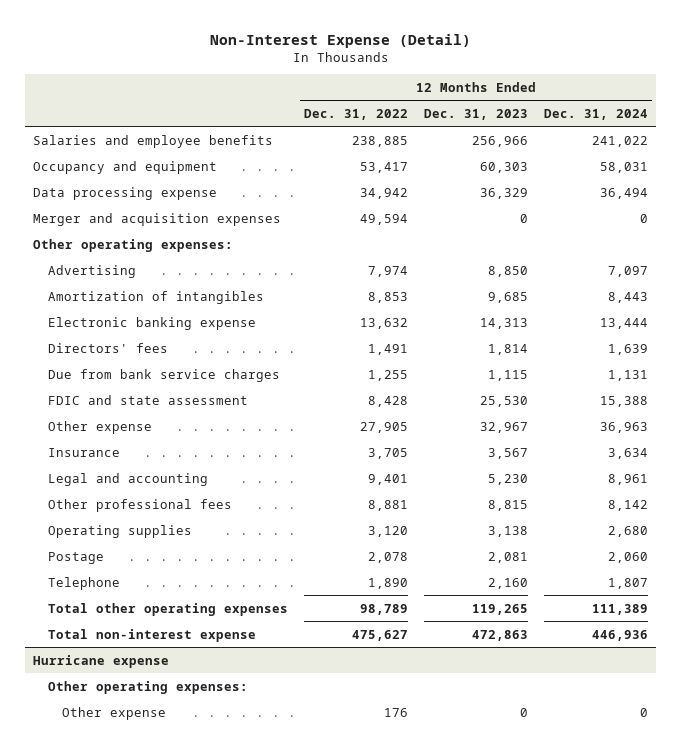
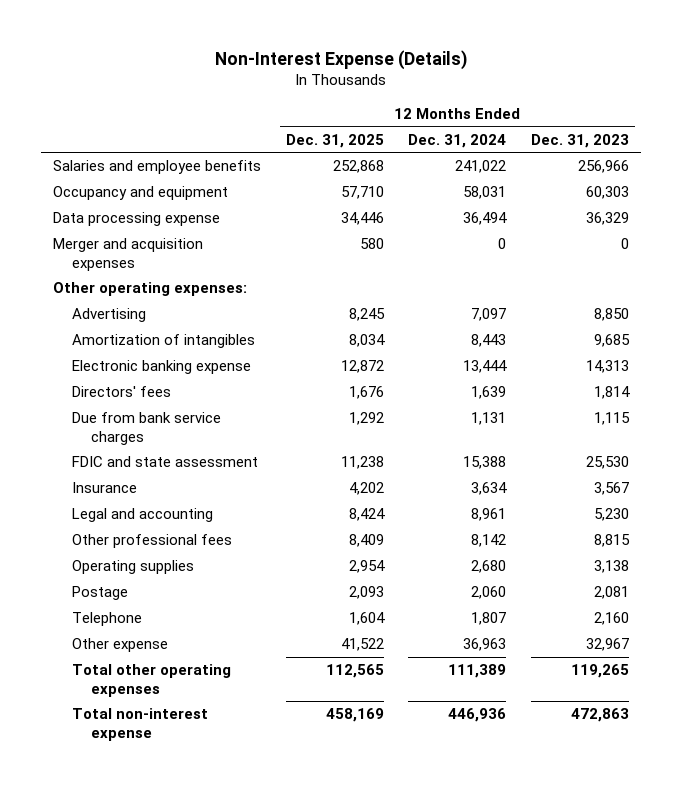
[209,33,471,48] Non-Interest Expense (Detail) -> [215,49,468,70] Non-Interest Expense (Details)
[303,108,408,120] Dec. 31, 2022 -> none
none -> [285,133,384,148] Dec. 31, 2025
[47,420,152,434] Other expense -> [72,638,169,653] Other expense
[33,654,170,668] Hurricane expense -> none
[47,680,248,694] Other operating expenses: -> none
[62,706,167,720] Other expense -> none

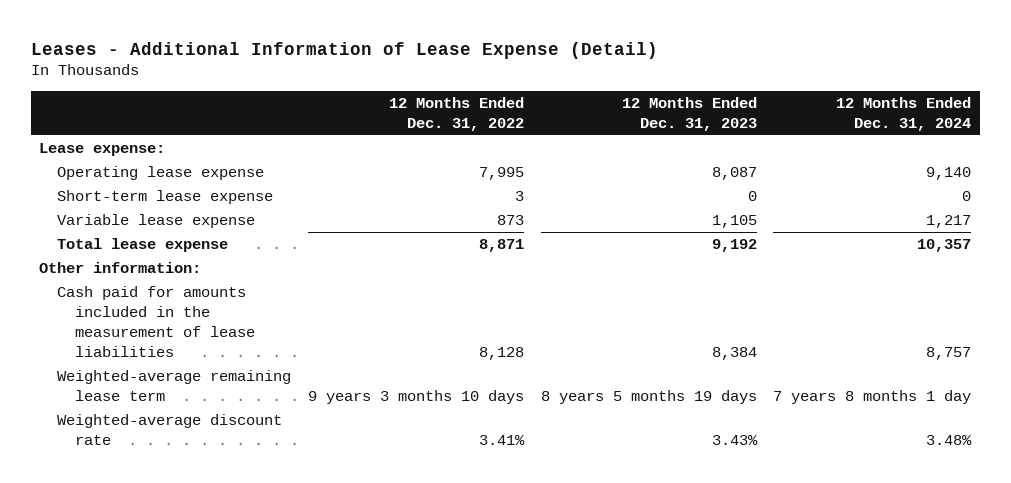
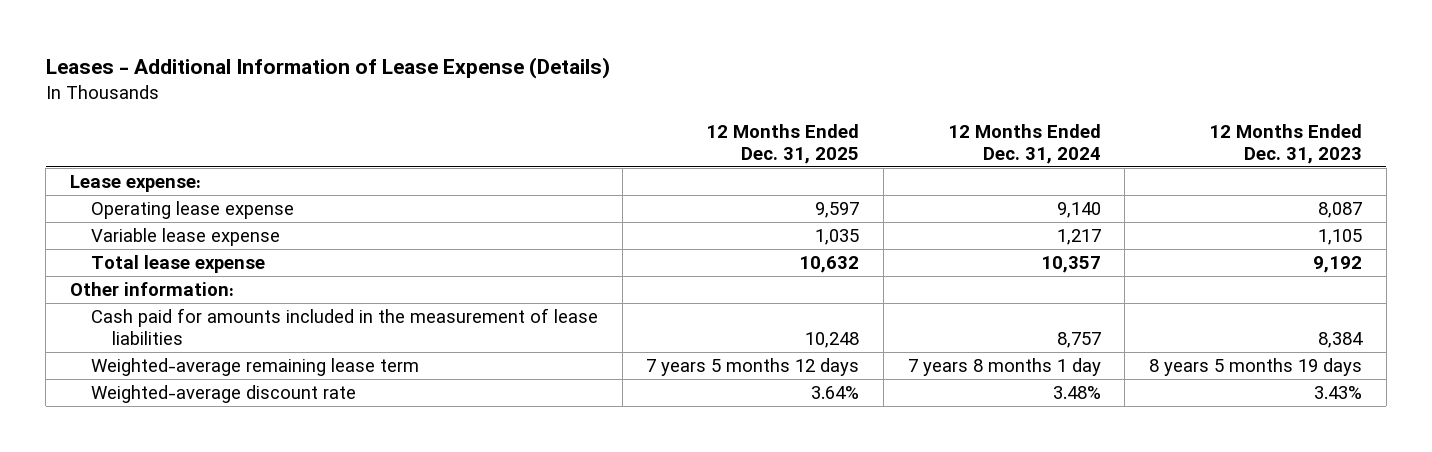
[31,41,659,59] Leases - Additional Information of Lease Expense (Detail) -> [45,57,610,80] Leases - Additional Information of Lease Expense (Details)
[388,96,524,131] 12 Months Ended Dec. 31, 2022 -> none
none -> [706,123,860,164] 12 Months Ended Dec. 31, 2025
[56,190,273,205] Short-term lease expense -> none

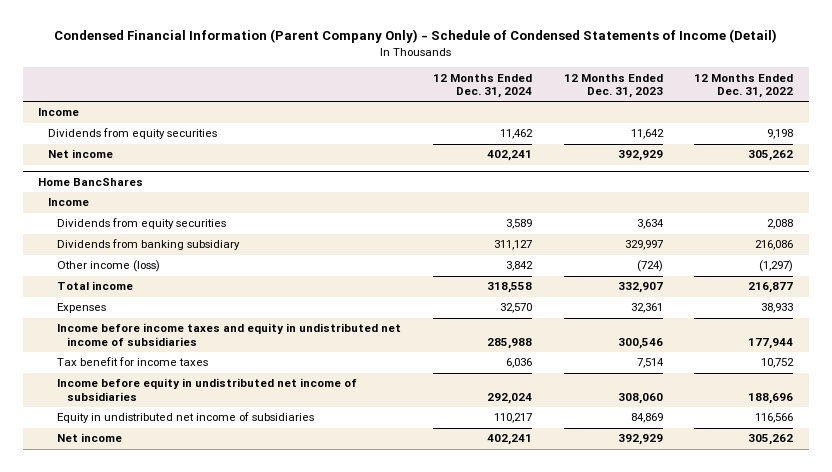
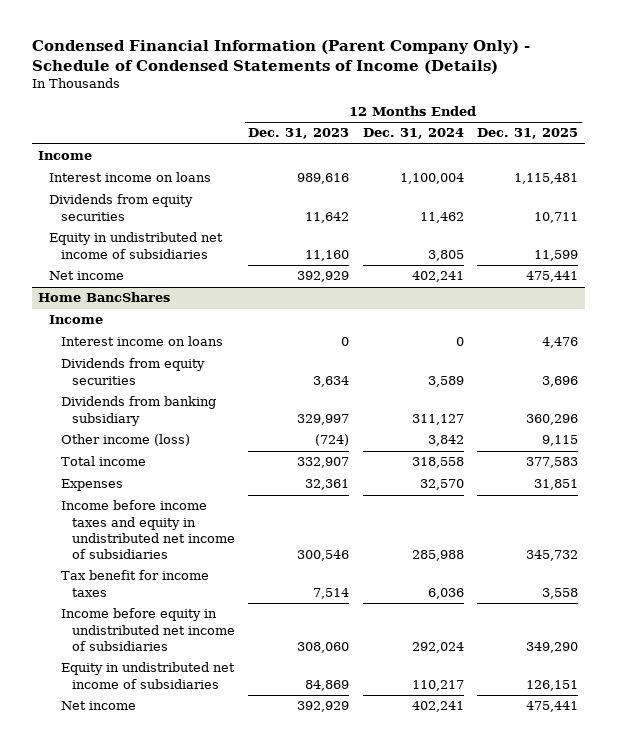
[53,29,777,44] Condensed Financial Information (Parent Company Only) - Schedule of Condensed Statements of Income (Detail) -> [31,40,530,74] Condensed Financial Information (Parent Company Only) - Schedule of Condensed Statements of Income (Details)
[694,73,794,98] 12 Months Ended Dec. 31, 2022 -> none
none -> [477,128,579,140] Dec. 31, 2025
none -> [49,172,212,183] Interest income on loans
none -> [49,232,224,259] Equity in undistributed net income of subsidiaries
none -> [60,336,223,347] Interest income on loans

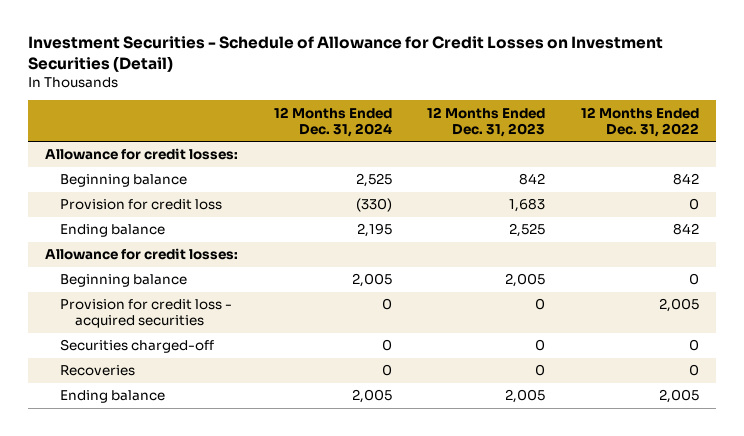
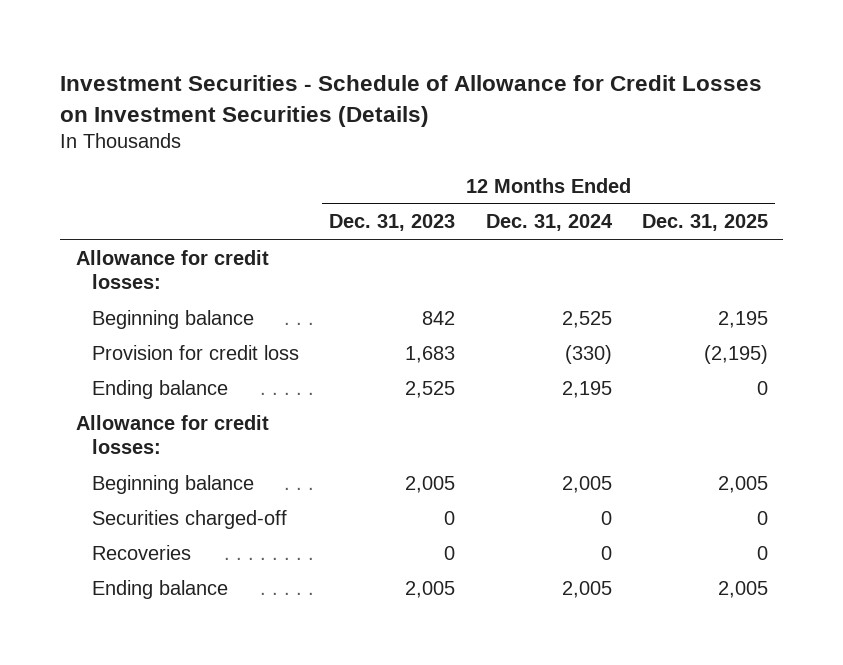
[27,36,663,73] Investment Securities - Schedule of Allowance for Credit Losses on Investment Securities (Detail) -> [60,75,763,127] Investment Securities - Schedule of Allowance for Credit Losses on Investment Securities (Details)
[580,106,699,137] 12 Months Ended Dec. 31, 2022 -> none
none -> [641,214,768,232] Dec. 31, 2025
[59,299,232,329] Provision for credit loss - acquired securities -> none

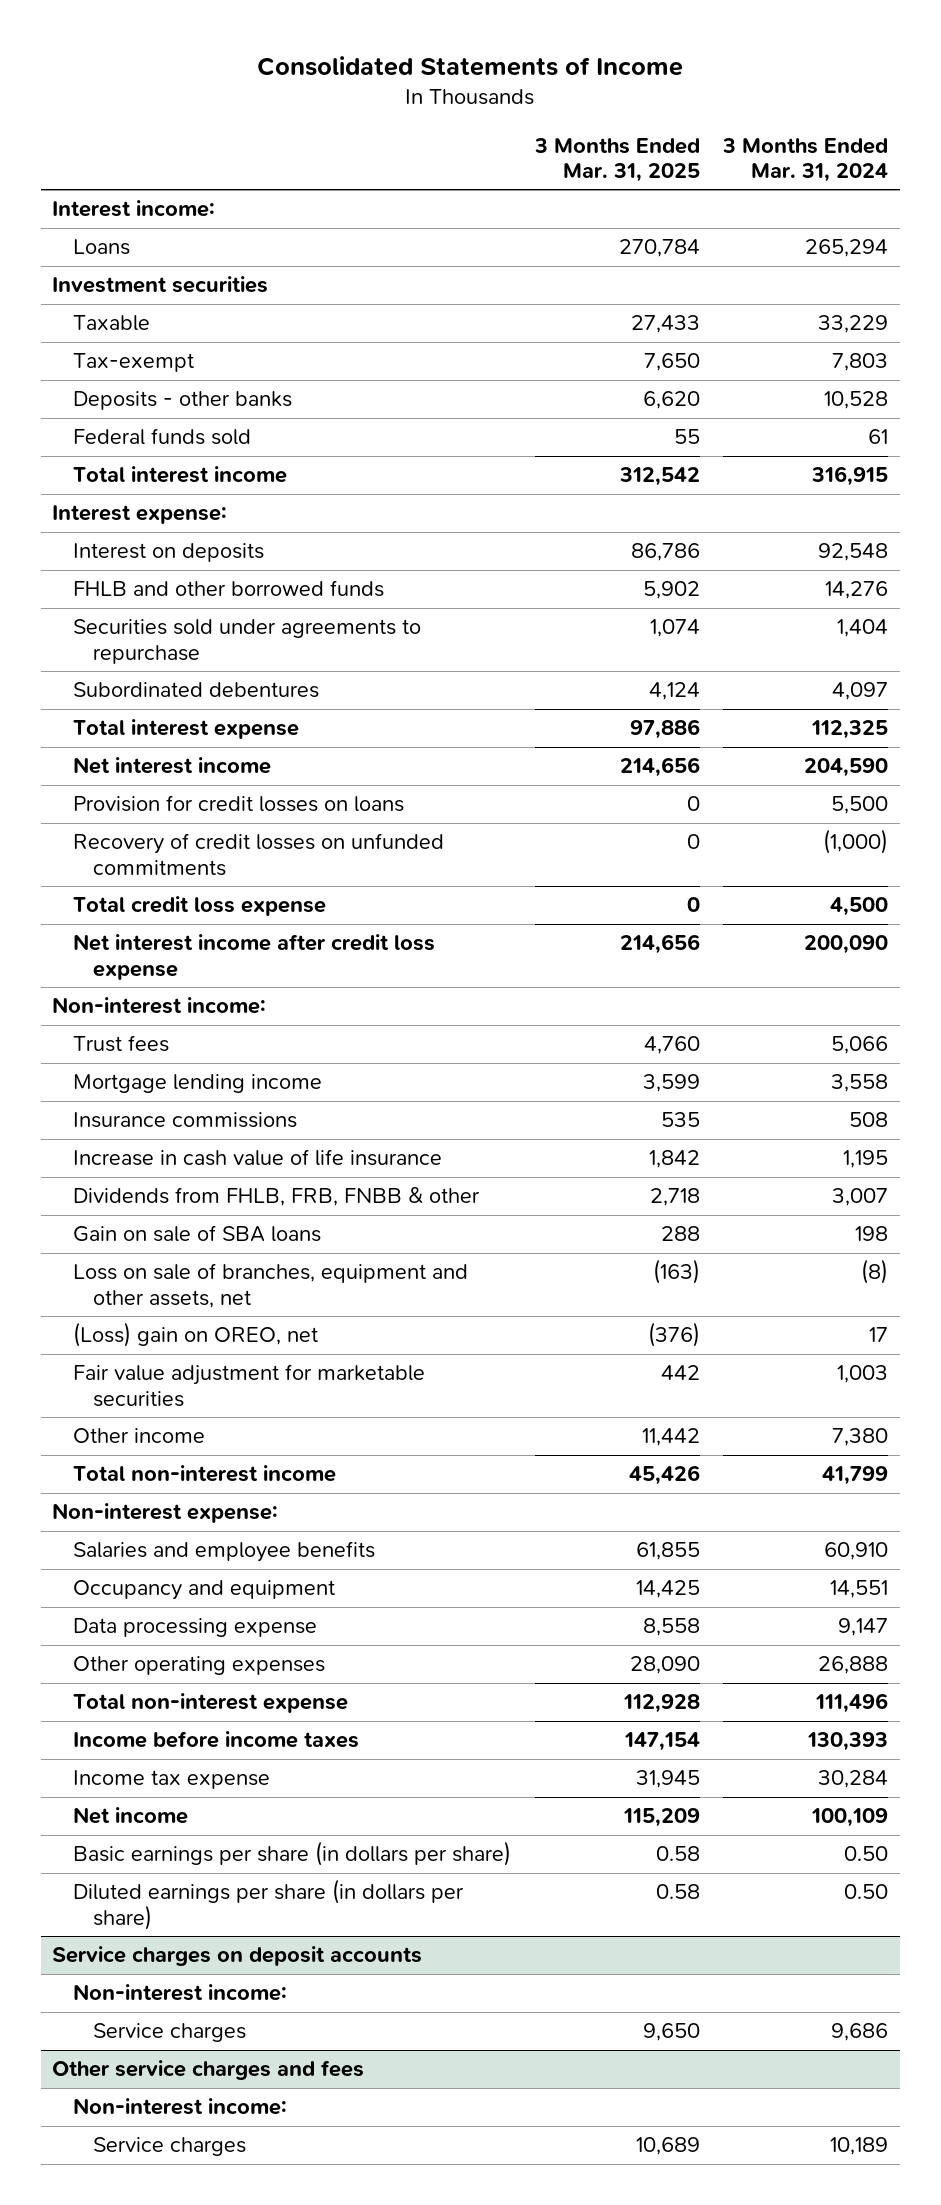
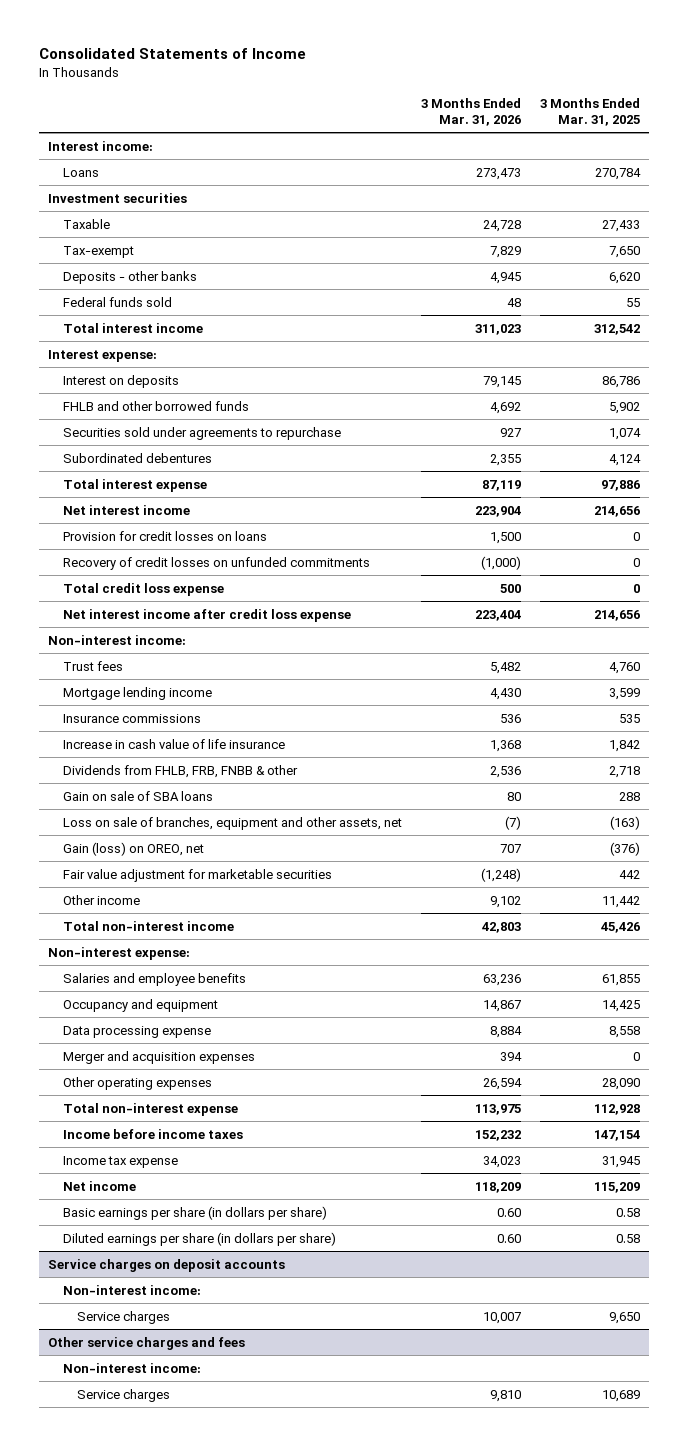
[722,137,889,182] 3 Months Ended Mar. 31, 2024 -> none
none -> [420,97,521,127] 3 Months Ended Mar. 31, 2026
[72,1322,318,1348] (Loss) gain on OREO, net -> [62,841,204,856] Gain (loss) on OREO, net
none -> [62,1050,255,1064] Merger and acquisition expenses

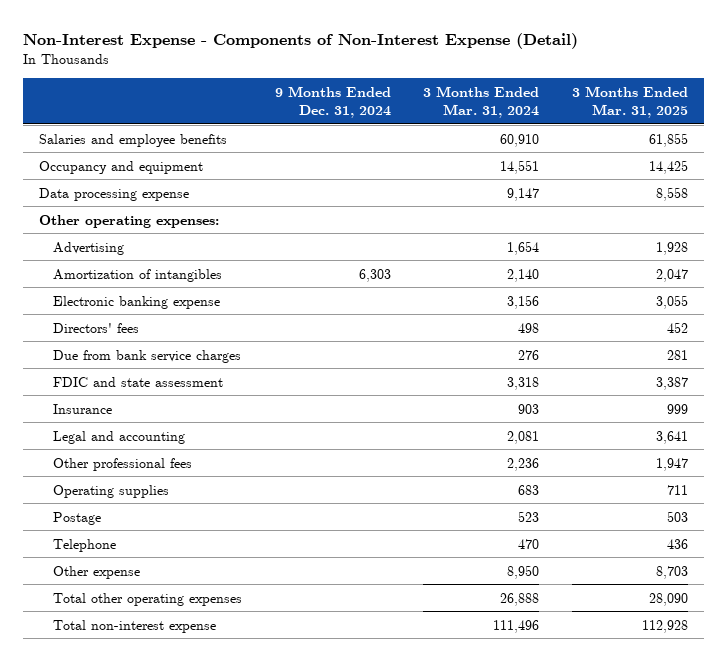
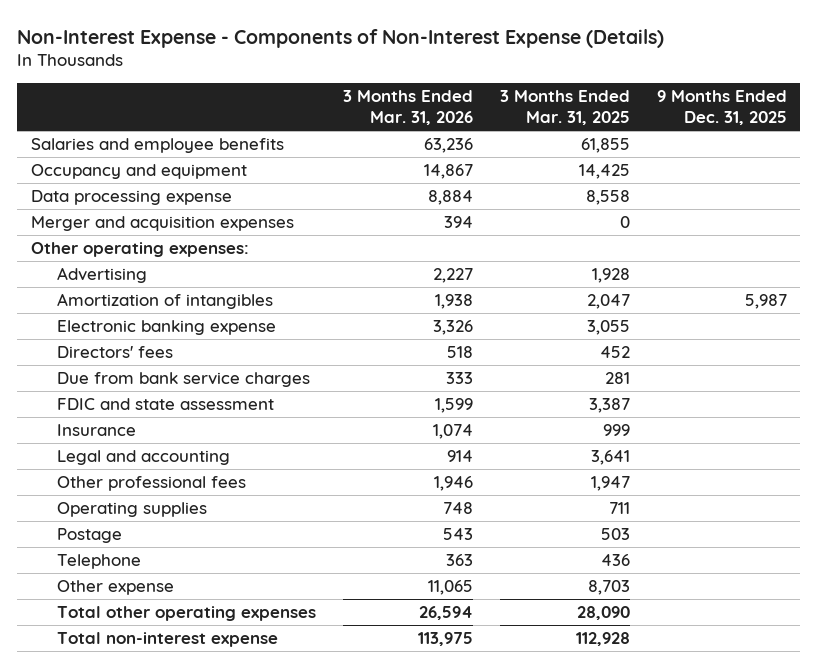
[23,33,579,50] Non-Interest Expense - Components of Non-Interest Expense (Detail) -> [17,28,665,48] Non-Interest Expense - Components of Non-Interest Expense (Details)
[274,85,391,118] 9 Months Ended Dec. 31, 2024 -> none
[423,85,540,118] 3 Months Ended Mar. 31, 2024 -> none
none -> [342,90,473,126] 3 Months Ended Mar. 31, 2026
none -> [656,90,787,126] 9 Months Ended Dec. 31, 2025
none -> [30,215,294,231] Merger and acquisition expenses

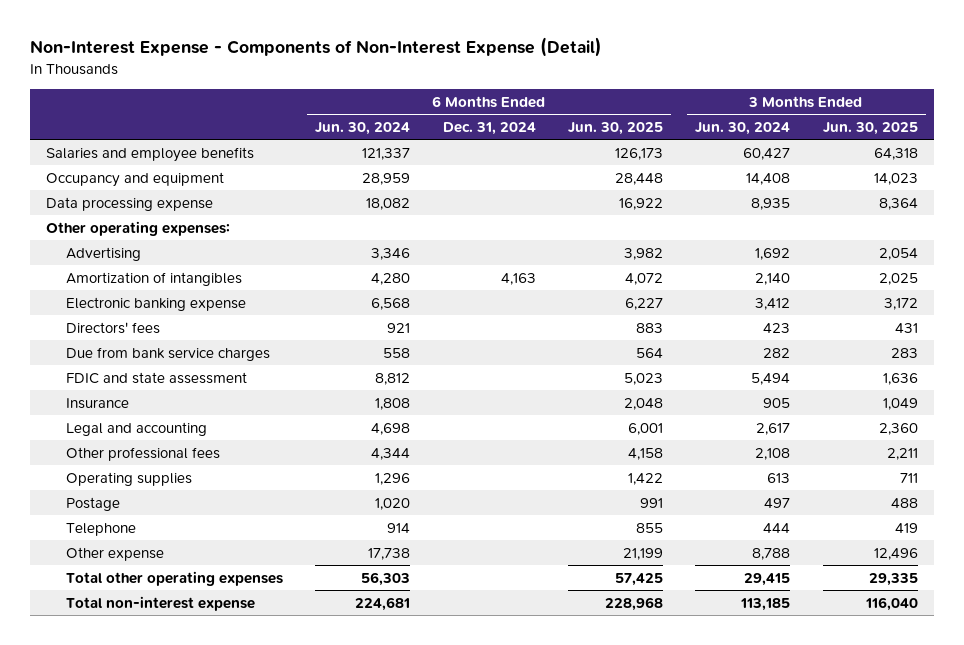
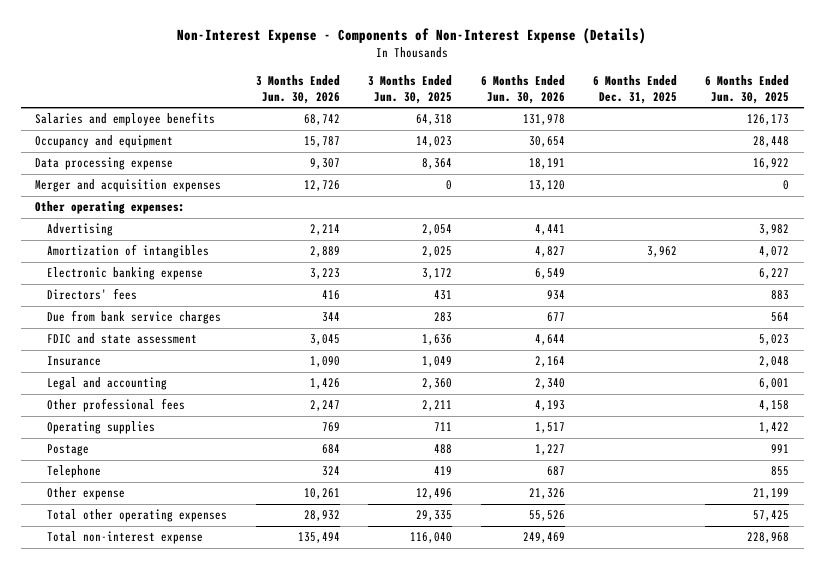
[29,37,602,58] Non-Interest Expense - Components of Non-Interest Expense (Detail) -> [177,28,647,45] Non-Interest Expense - Components of Non-Interest Expense (Details)
[315,121,411,135] Jun. 30, 2024 -> none
[442,121,536,135] Dec. 31, 2024 -> none
[695,121,791,135] Jun. 30, 2024 -> none
none -> [255,74,340,104] 3 Months Ended Jun. 30, 2026
none -> [480,74,565,104] 6 Months Ended Jun. 30, 2026
none -> [592,74,677,104] 6 Months Ended Dec. 31, 2025
none -> [35,179,222,193] Merger and acquisition expenses

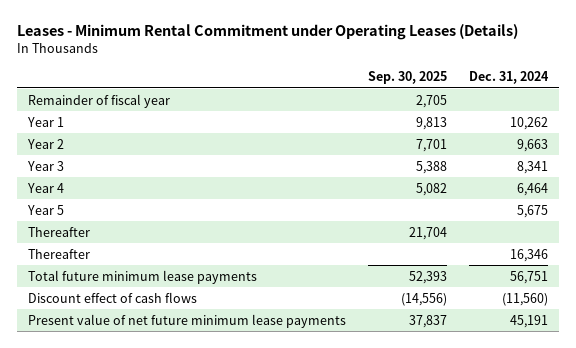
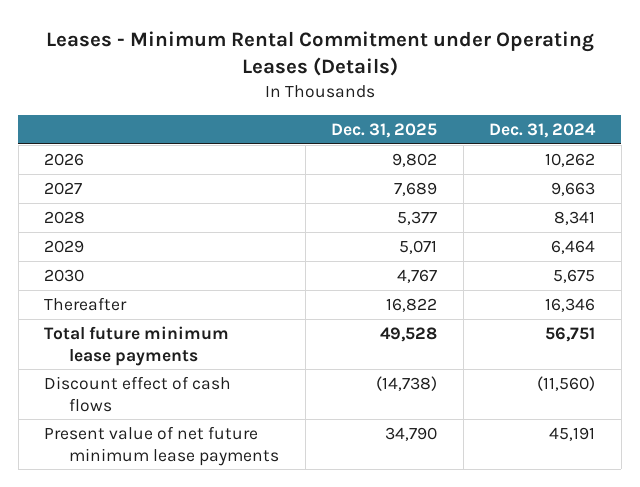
[367,71,447,85] Sep. 30, 2025 -> none
none -> [331,122,438,138] Dec. 31, 2025
[27,93,170,108] Remainder of fiscal year -> none
[27,226,90,237] Thereafter -> none
[26,116,64,127] Year 1 -> [44,152,85,166] 2026
[26,138,64,149] Year 2 -> [44,181,83,195] 2027
[26,160,64,171] Year 3 -> [44,210,86,224] 2028
[26,182,64,193] Year 4 -> [44,239,85,253] 2029
[26,204,64,215] Year 5 -> [44,268,85,282] 2030

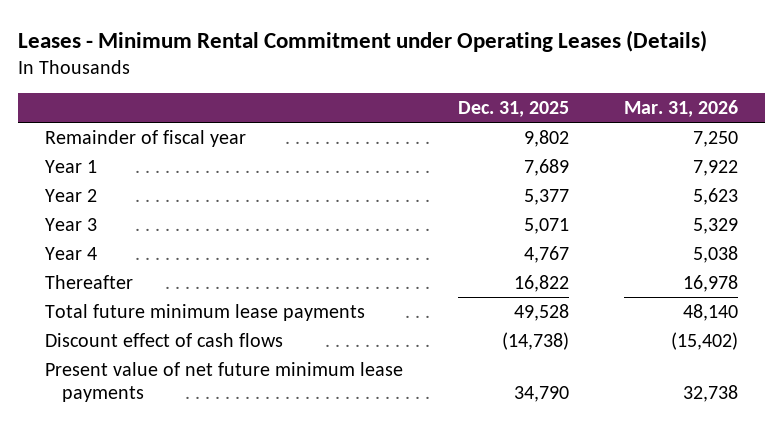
[489,122,597,138] Dec. 31, 2024 -> none
none -> [623,100,738,118] Mar. 31, 2026
[44,152,85,166] 2026 -> [44,129,246,147] Remainder of fiscal year
[44,181,83,195] 2027 -> [44,159,97,173] Year 1
[44,210,86,224] 2028 -> [44,188,97,202] Year 2
[44,239,85,253] 2029 -> [44,217,97,231] Year 3
[44,268,85,282] 2030 -> [44,246,97,260] Year 4

